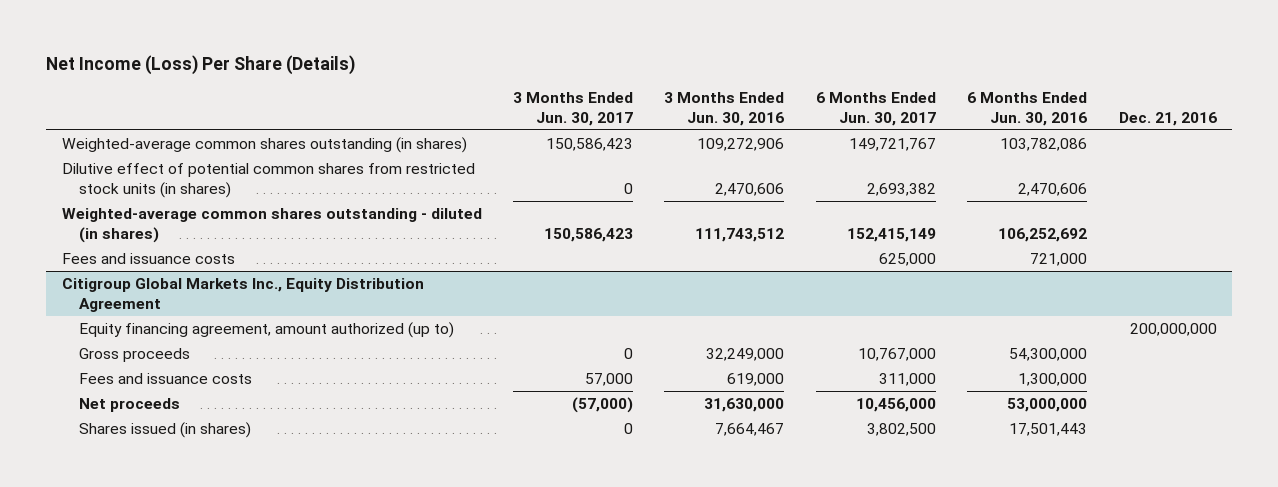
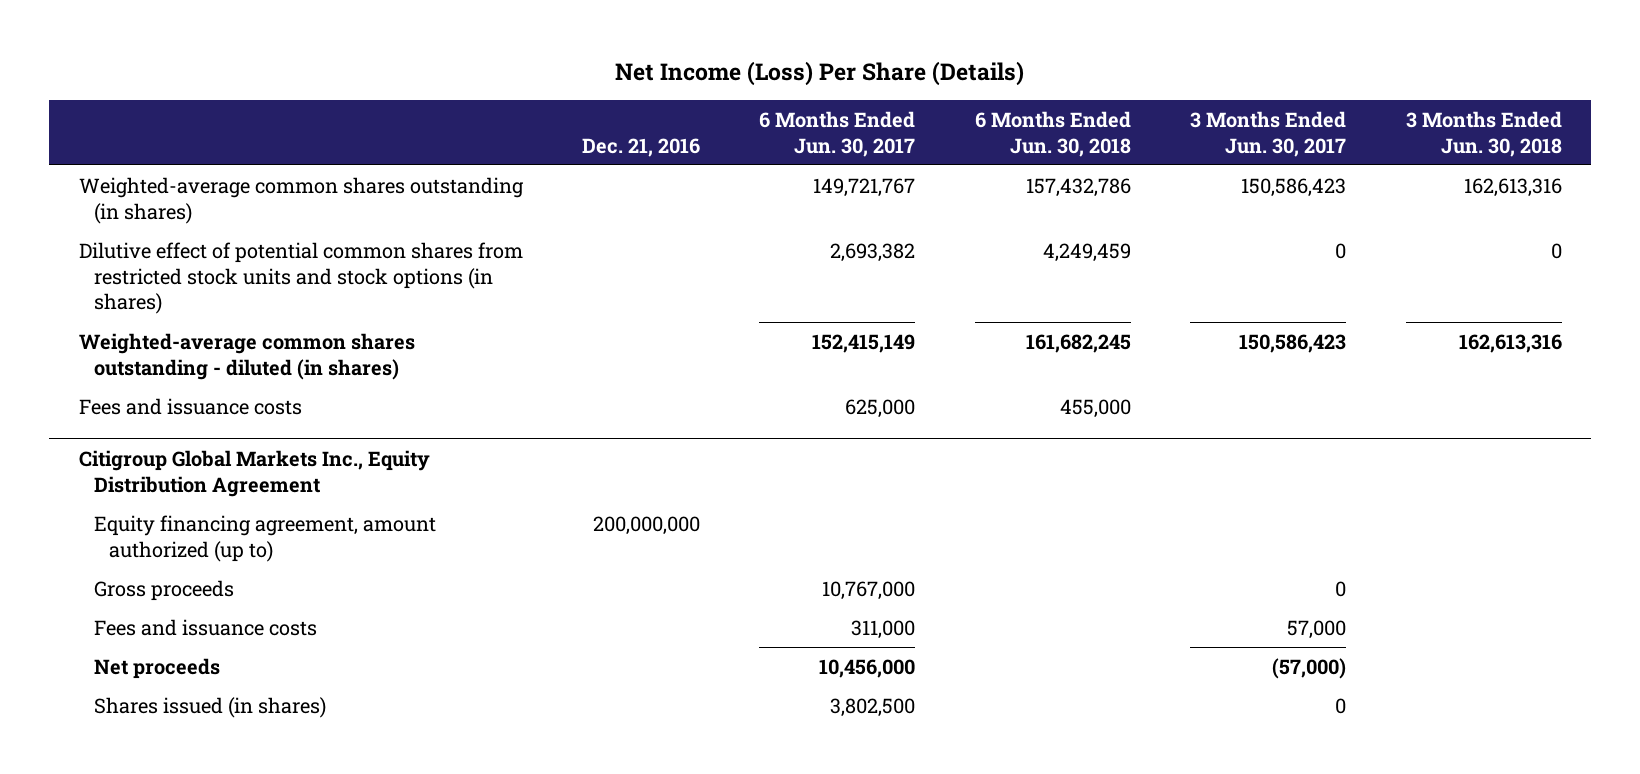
[664,92,785,126] 3 Months Ended Jun. 30, 2016 -> none
[967,92,1088,126] 6 Months Ended Jun. 30, 2016 -> none
none -> [974,110,1131,157] 6 Months Ended Jun. 30, 2018
none -> [1405,110,1562,157] 3 Months Ended Jun. 30, 2018
[61,163,475,198] Dilutive effect of potential common shares from restricted stock units (in shares) -> [78,241,523,315] Dilutive effect of potential common shares from restricted stock units and stock options (in shares)

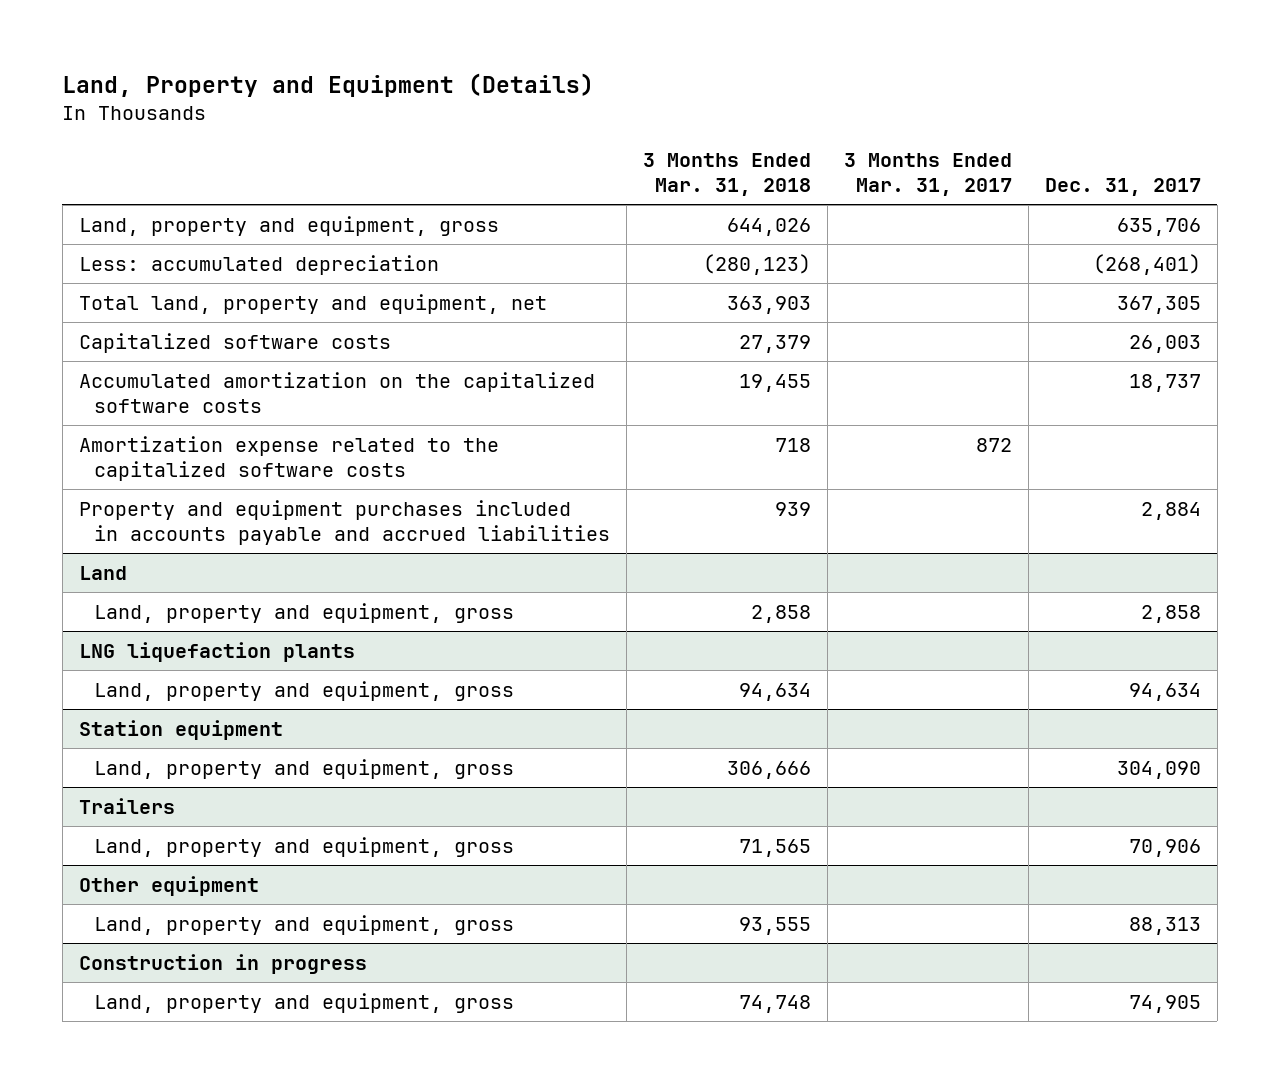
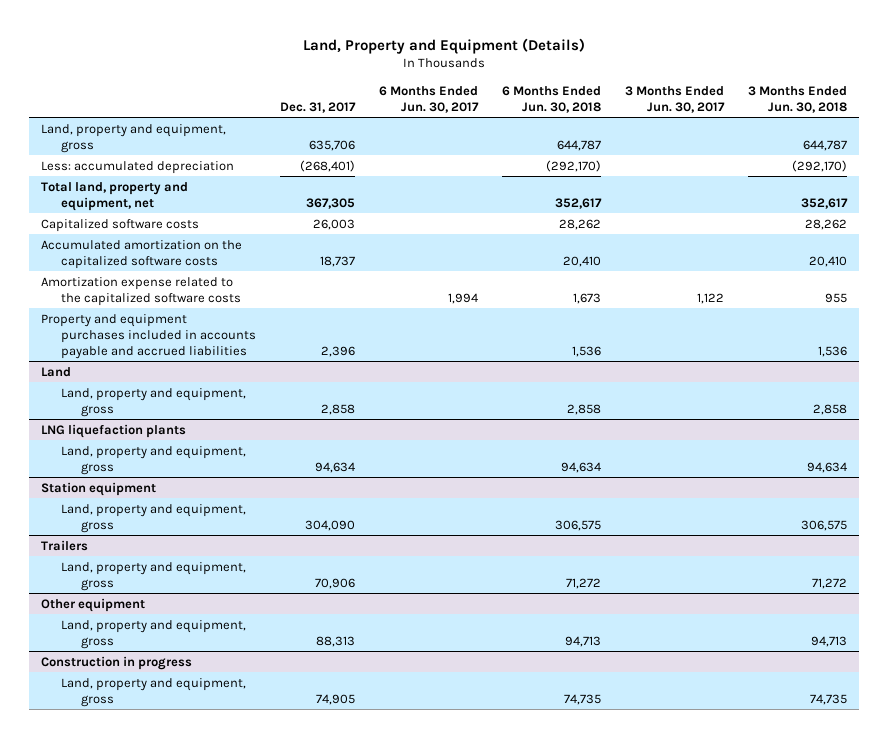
[643,153,812,197] 3 Months Ended Mar. 31, 2018 -> none
[844,153,1013,197] 3 Months Ended Mar. 31, 2017 -> none
none -> [379,86,480,113] 6 Months Ended Jun. 30, 2017
none -> [502,86,602,113] 6 Months Ended Jun. 30, 2018
none -> [624,86,725,113] 3 Months Ended Jun. 30, 2017
none -> [747,86,847,113] 3 Months Ended Jun. 30, 2018
[1140,501,1201,520] 2,884 -> [321,345,356,357] 2,396

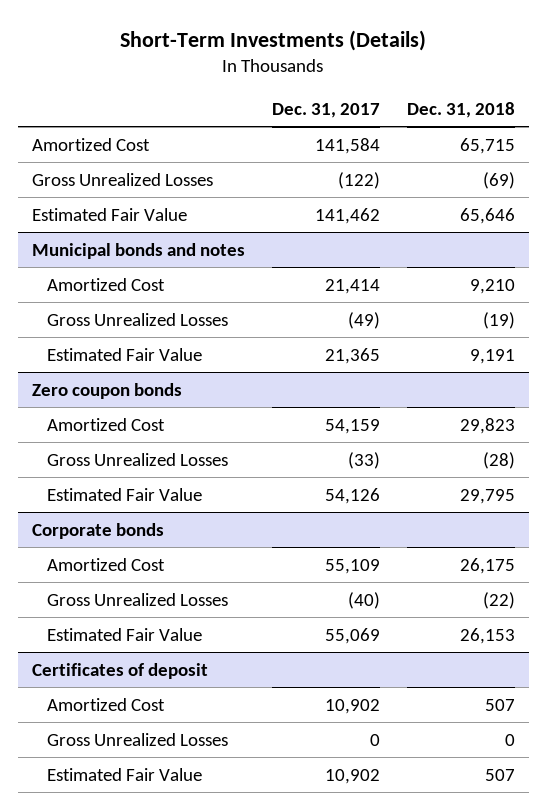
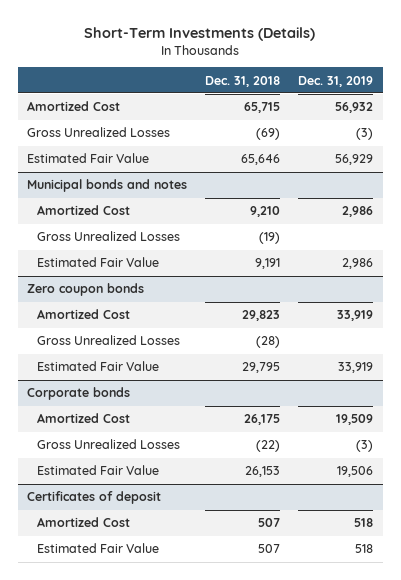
[271,102,380,118] Dec. 31, 2017 -> none
none -> [298,75,374,87] Dec. 31, 2019
[47,732,229,746] Gross Unrealized Losses -> none

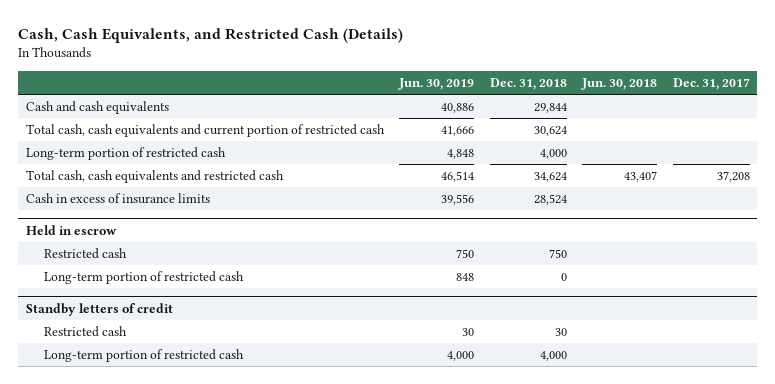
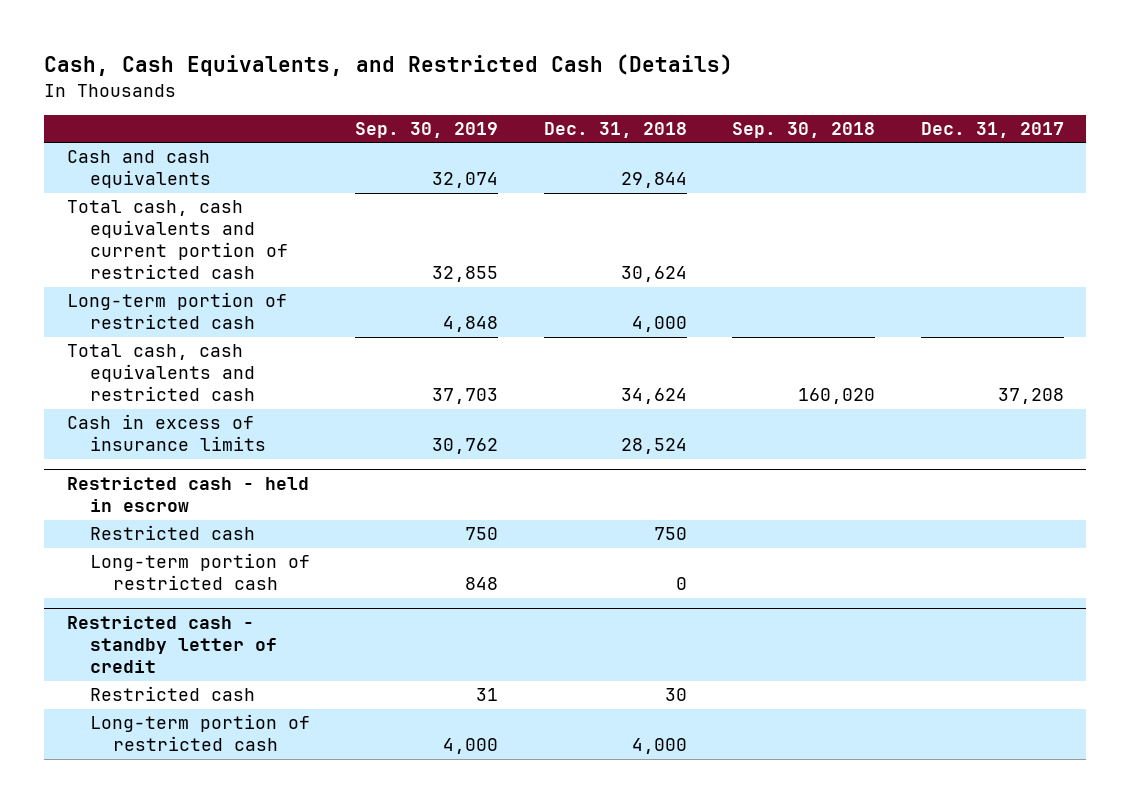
[398,77,475,90] Jun. 30, 2019 -> none
[581,77,658,90] Jun. 30, 2018 -> none
none -> [355,122,499,139] Sep. 30, 2019
none -> [732,122,876,139] Sep. 30, 2018
[25,224,117,235] Held in escrow -> [67,477,310,513] Restricted cash - held in escrow
[25,302,173,316] Standby letters of credit -> [67,616,278,674] Restricted cash - standby letter of credit

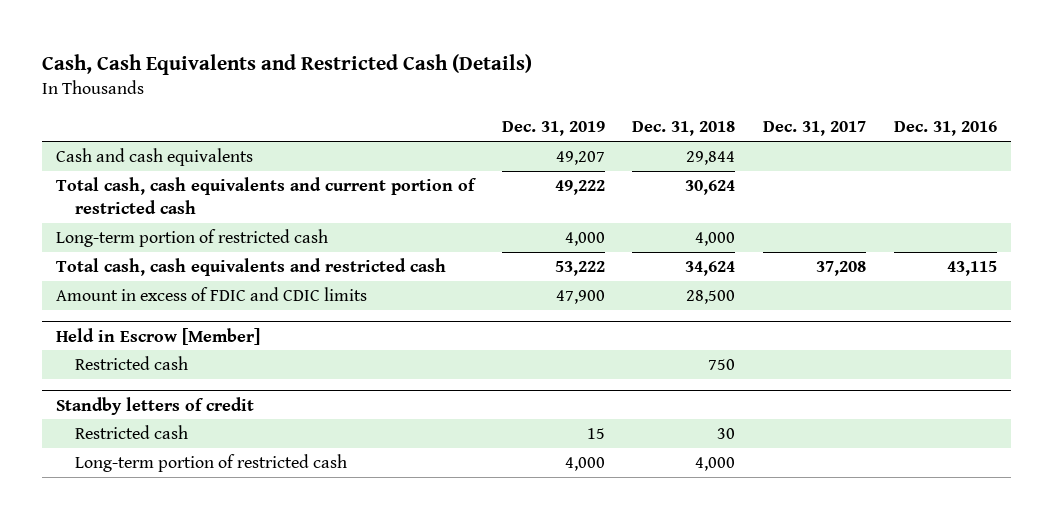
[44,54,734,77] Cash, Cash Equivalents, and Restricted Cash (Details) -> [41,53,532,75] Cash, Cash Equivalents and Restricted Cash (Details)
[355,122,499,139] Sep. 30, 2019 -> none
[732,122,876,139] Sep. 30, 2018 -> none
none -> [501,121,605,137] Dec. 31, 2019
none -> [894,121,998,137] Dec. 31, 2016
[67,414,267,452] Cash in excess of insurance limits -> none
none -> [55,287,367,302] Amount in excess of FDIC and CDIC limits
[67,477,310,513] Restricted cash - held in escrow -> [55,327,260,345] Held in Escrow [Member]
[90,553,311,591] Long-term portion of restricted cash -> none
[67,616,278,674] Restricted cash - standby letter of credit -> [55,396,254,415] Standby letters of credit

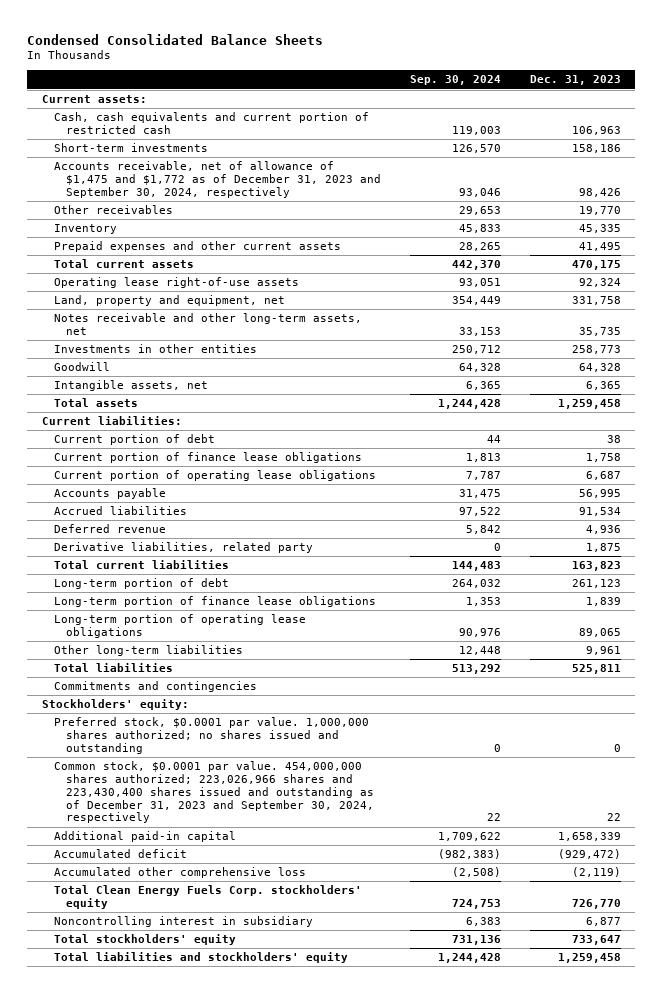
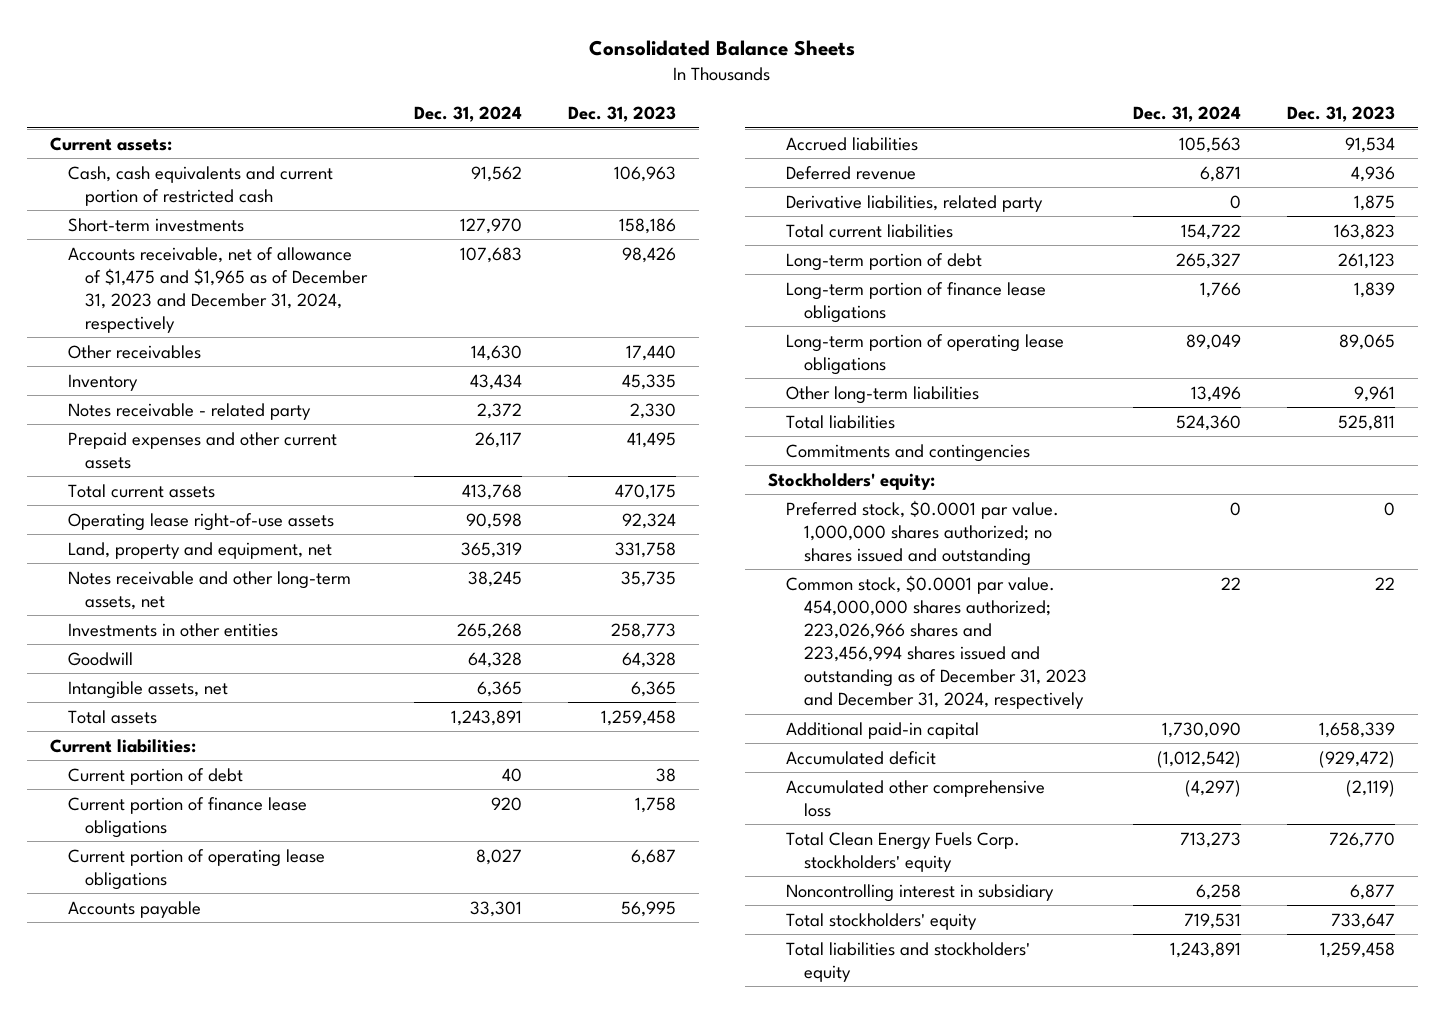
[27,33,324,45] Condensed Consolidated Balance Sheets -> [589,40,856,57] Consolidated Balance Sheets
[410,75,502,86] Sep. 30, 2024 -> none
none -> [414,106,523,123] Dec. 31, 2024
[54,161,382,198] Accounts receivable, net of allowance of $1,475 and $1,772 as of December 31, 2023 and September 30, 2024, respectively -> [67,246,369,333] Accounts receivable, net of allowance of $1,475 and $1,965 as of December 31, 2023 and December 31, 2024, respectively
[578,206,621,216] 19,770 -> [626,344,677,361] 17,440
none -> [67,402,311,420] Notes receivable - related party
[54,761,375,824] Common stock, $0.0001 par value. 454,000,000 shares authorized; 223,026,966 shares and 223,430,400 shares issued and outstanding as of December 31, 2023 and September 30, 2024, respectively -> [786,574,1087,710] Common stock, $0.0001 par value. 454,000,000 shares authorized; 223,026,966 shares and 223,456,994 shares issued and outstanding as of December 31, 2023 and December 31, 2024, respectively

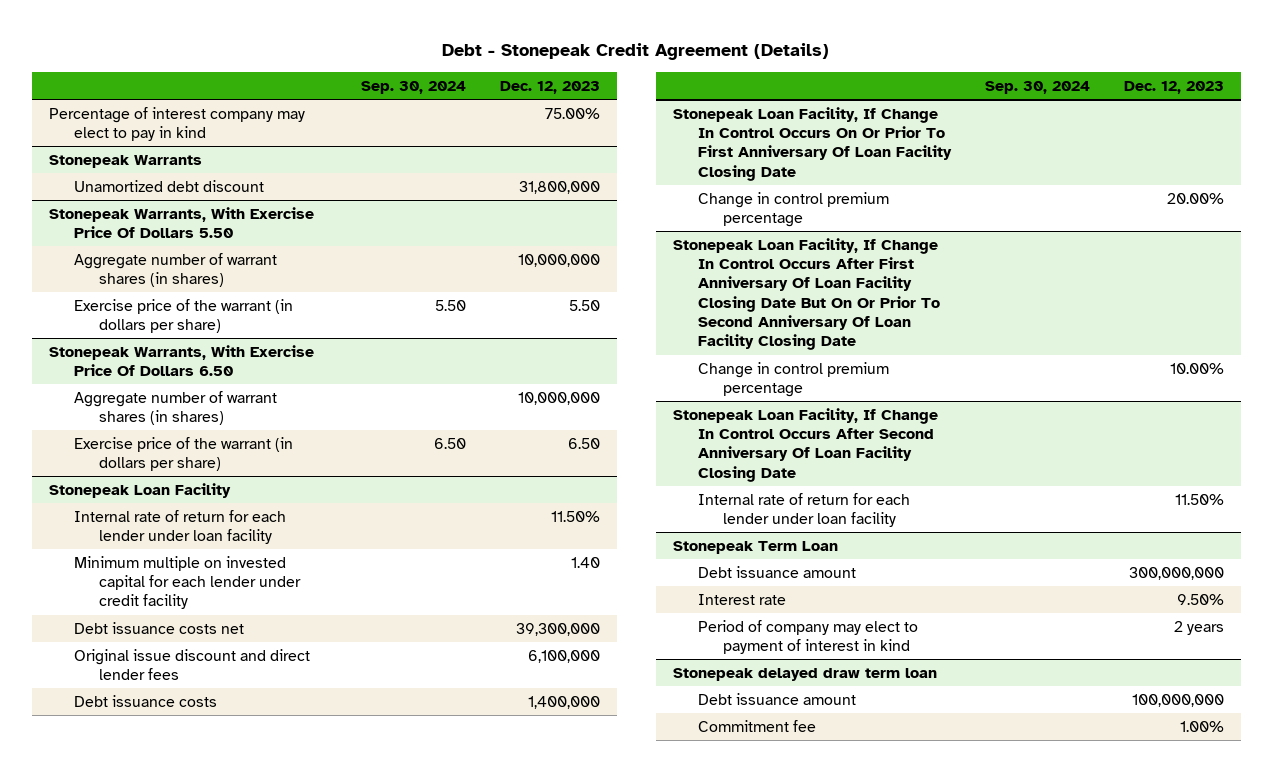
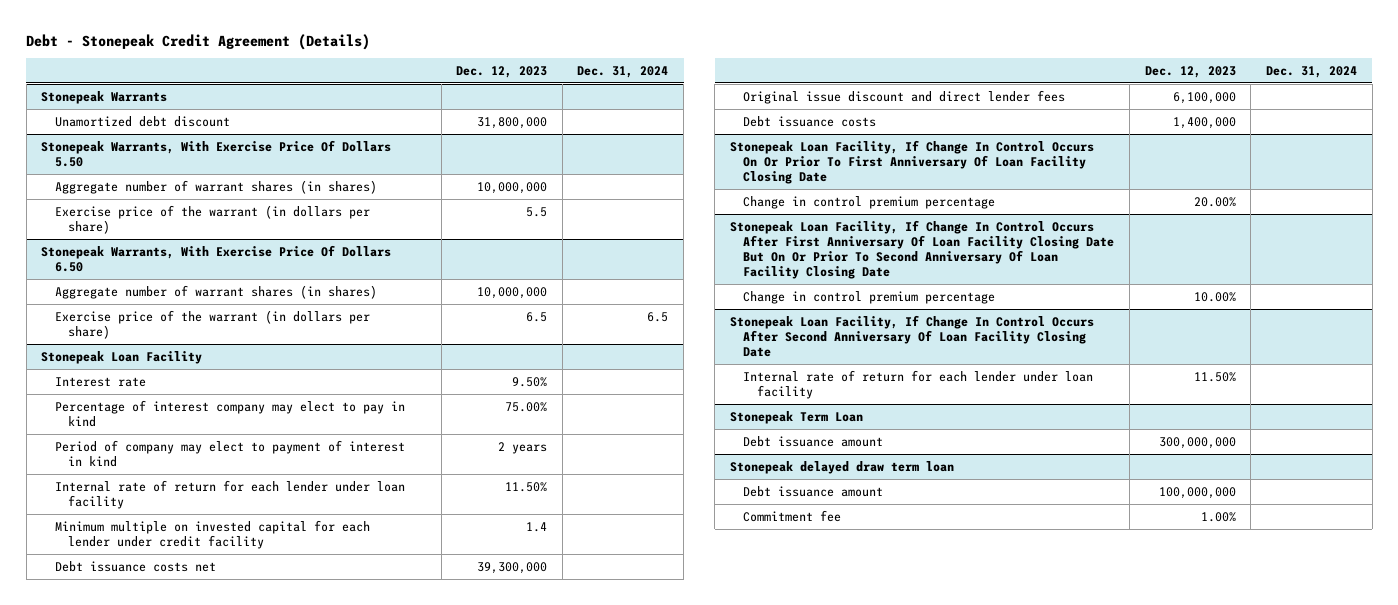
[360,80,466,94] Sep. 30, 2024 -> none
none -> [577,65,669,78] Dec. 31, 2024
[49,106,306,142] Percentage of interest company may elect to pay in kind -> none
[568,299,600,311] 5.50 -> [526,206,548,217] 5.5
[567,437,600,449] 6.50 -> [526,311,548,322] 6.5
none -> [54,376,146,387] Interest rate
none -> [54,399,405,427] Percentage of interest company may elect to pay in kind
none -> [54,439,405,467] Period of company may elect to payment of interest in kind
[570,556,600,568] 1.40 -> [526,521,548,532] 1.4
[697,593,786,605] Interest rate -> none
[697,619,918,655] Period of company may elect to payment of interest in kind -> none

